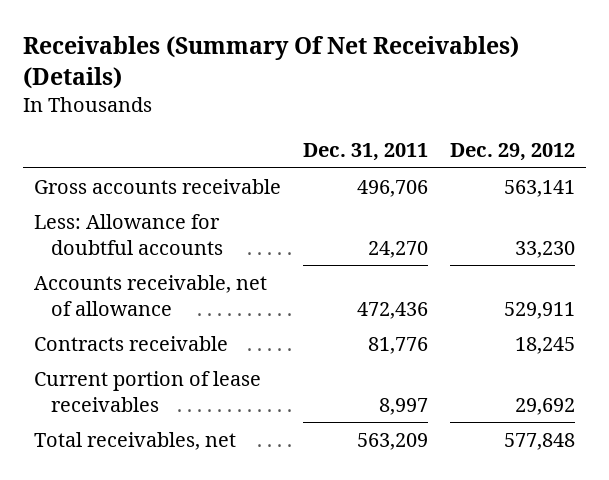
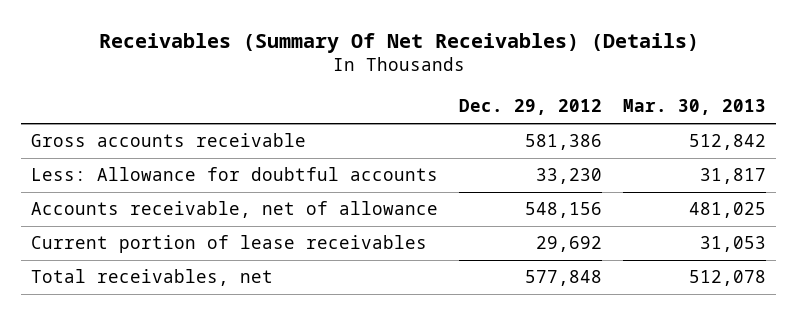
[303,143,429,162] Dec. 31, 2011 -> none
none -> [623,99,767,116] Mar. 30, 2013
[504,179,576,197] 563,141 -> [525,134,603,151] 581,386
[34,335,229,351] Contracts receivable -> none
[504,301,576,319] 529,911 -> [525,202,603,219] 548,156

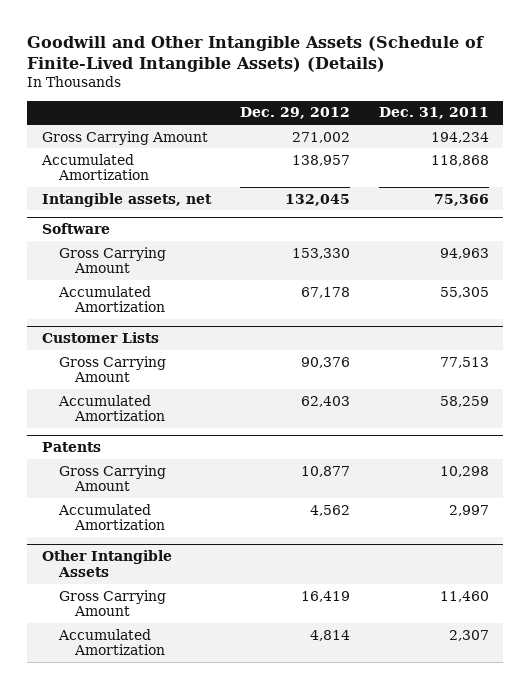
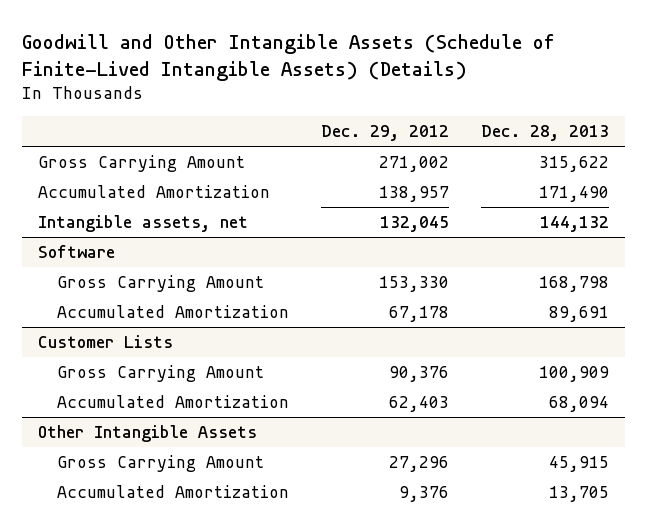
[378,107,489,120] Dec. 31, 2011 -> none
none -> [480,125,609,142] Dec. 28, 2013
[41,442,101,453] Patents -> none
[58,464,166,492] Gross Carrying Amount -> none
[57,503,166,531] Accumulated Amortization -> none
[300,590,350,602] 16,419 -> [388,456,449,473] 27,296
[309,629,350,641] 4,814 -> [398,486,449,503] 9,376

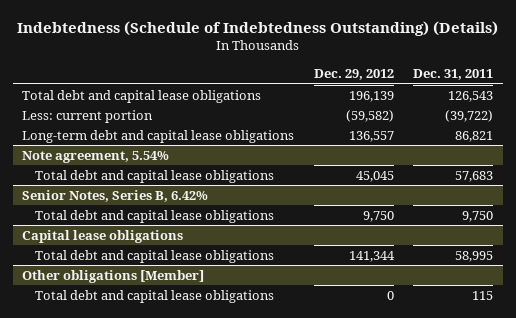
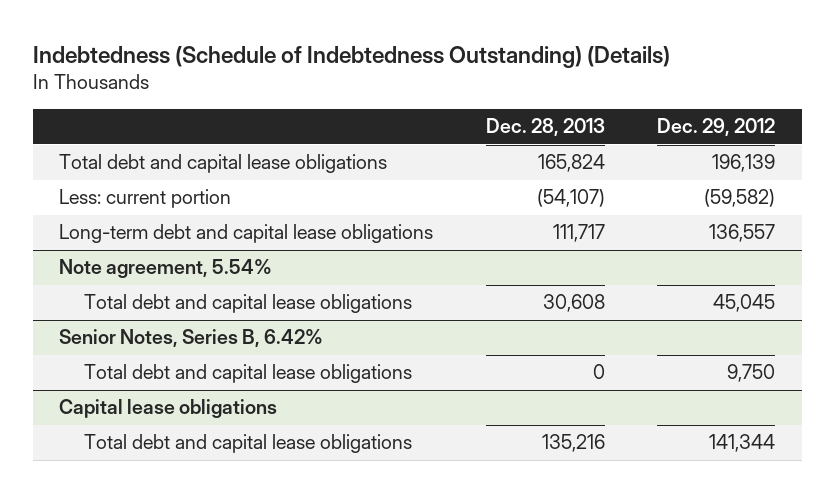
[413,69,494,81] Dec. 31, 2011 -> none
none -> [485,118,605,137] Dec. 28, 2013
[22,269,205,283] Other obligations [Member] -> none
[34,289,274,303] Total debt and capital lease obligations -> none

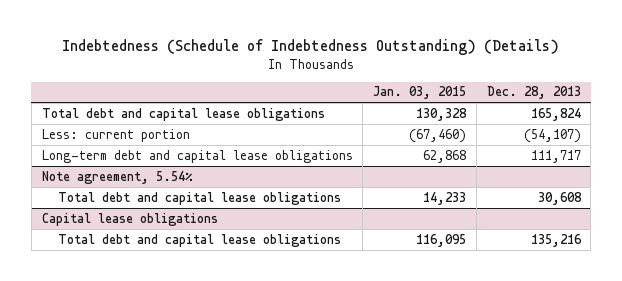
[657,118,776,137] Dec. 29, 2012 -> none
none -> [373,86,467,100] Jan. 03, 2015
[59,329,324,348] Senior Notes, Series B, 6.42% -> none
[84,364,413,384] Total debt and capital lease obligations -> none

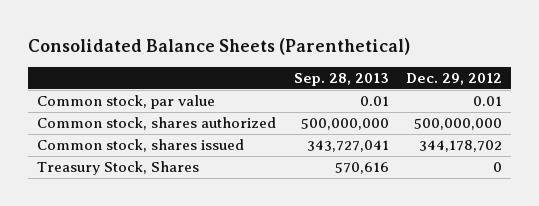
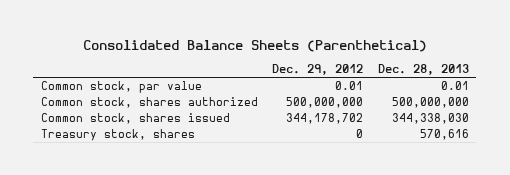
[293,73,389,87] Sep. 28, 2013 -> none
none -> [377,64,469,76] Dec. 28, 2013
[36,161,199,176] Treasury Stock, Shares -> [40,129,195,142] Treasury stock, shares

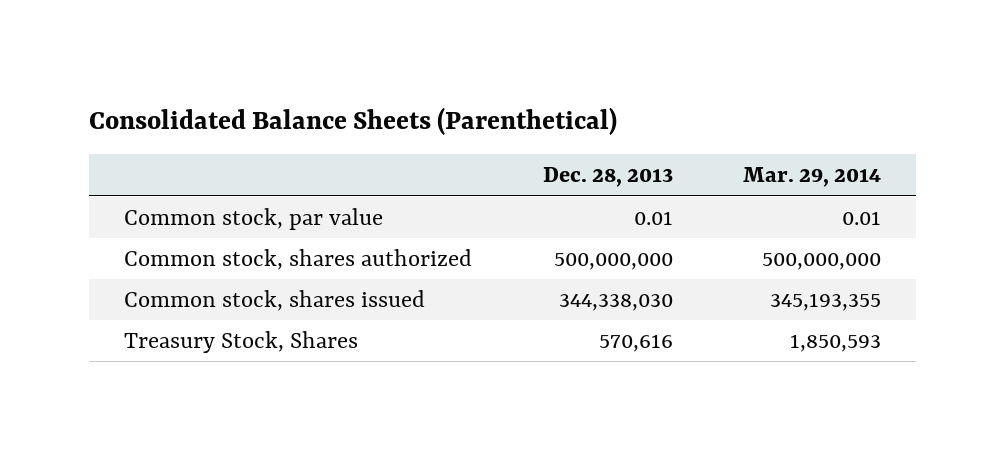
[272,64,364,76] Dec. 29, 2012 -> none
none -> [743,167,882,188] Mar. 29, 2014
[40,129,195,142] Treasury stock, shares -> [124,330,359,353] Treasury Stock, Shares

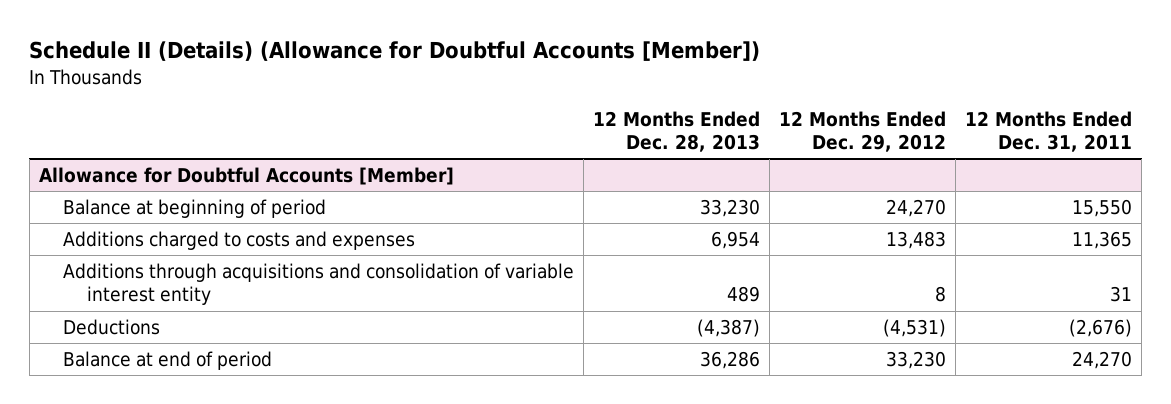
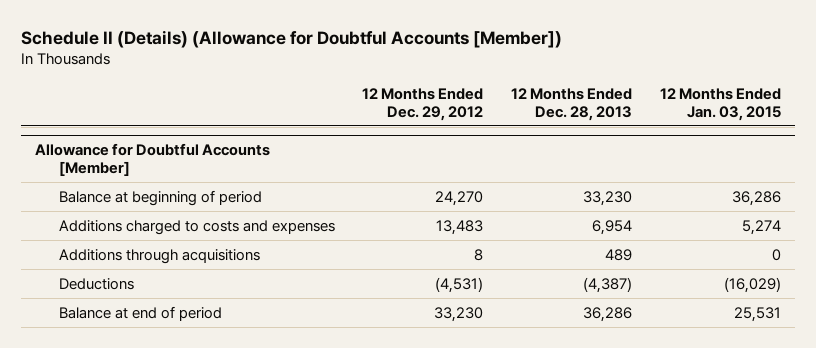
[965,110,1133,153] 12 Months Ended Dec. 31, 2011 -> none
none -> [660,88,782,121] 12 Months Ended Jan. 03, 2015
[62,262,574,306] Additions through acquisitions and consolidation of variable interest entity -> [58,248,260,264] Additions through acquisitions

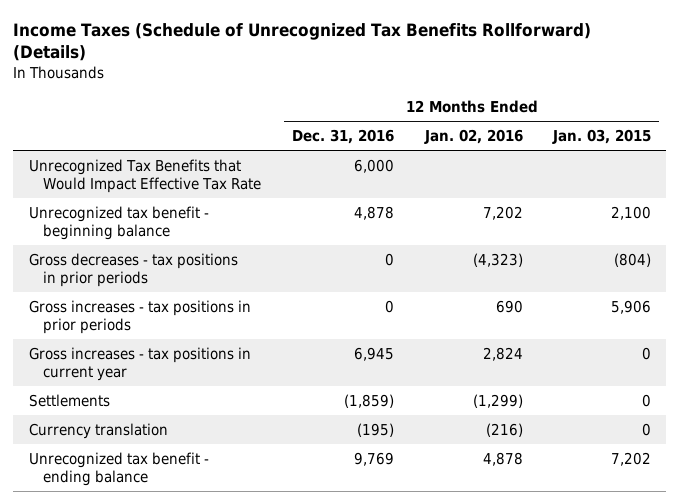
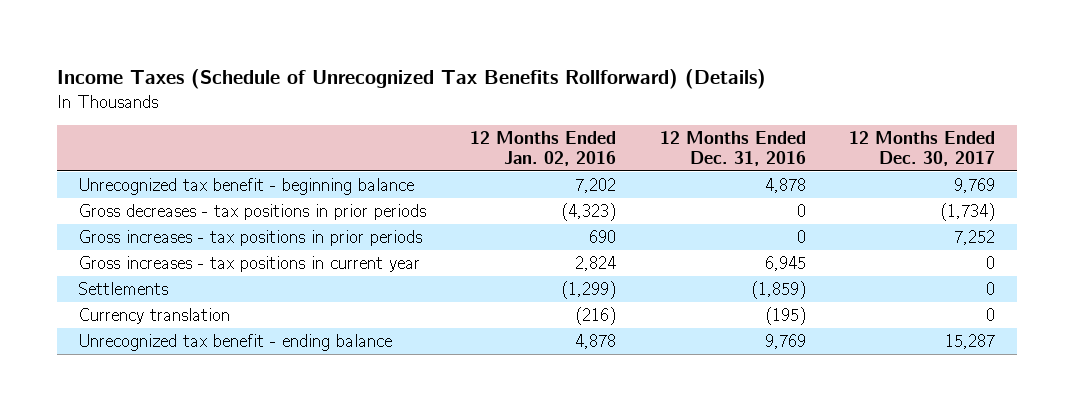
[552,129,652,145] Jan. 03, 2015 -> none
none -> [849,130,996,167] 12 Months Ended Dec. 30, 2017
[28,158,262,193] Unrecognized Tax Benefits that Would Impact Effective Tax Rate -> none

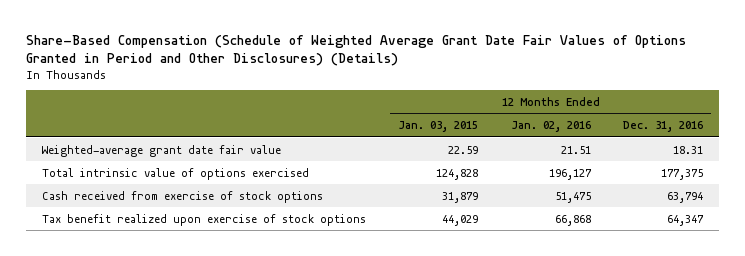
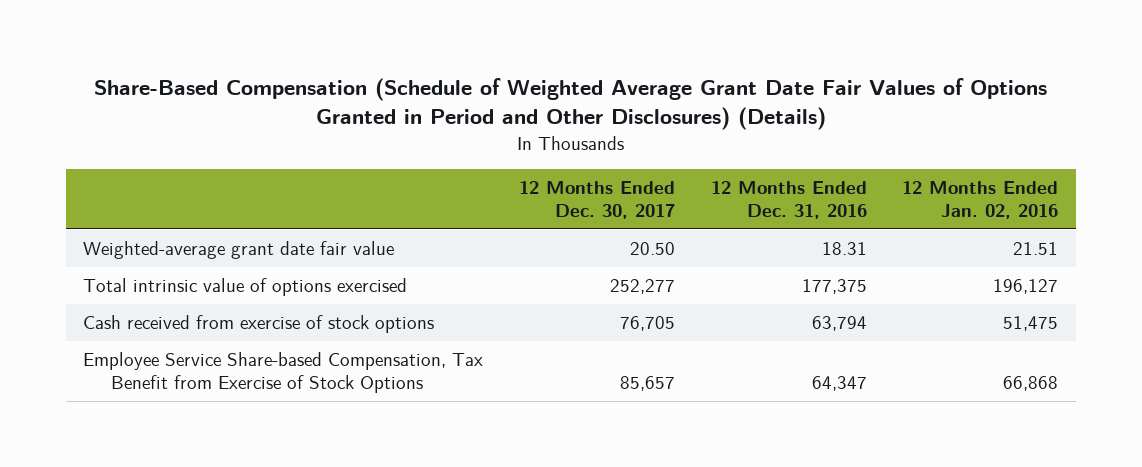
[398,121,479,133] Jan. 03, 2015 -> none
none -> [519,180,676,219] 12 Months Ended Dec. 30, 2017
[42,213,367,226] Tax benefit realized upon exercise of stock options -> [83,352,484,394] Employee Service Share-based Compensation, Tax Benefit from Exercise of Stock Options

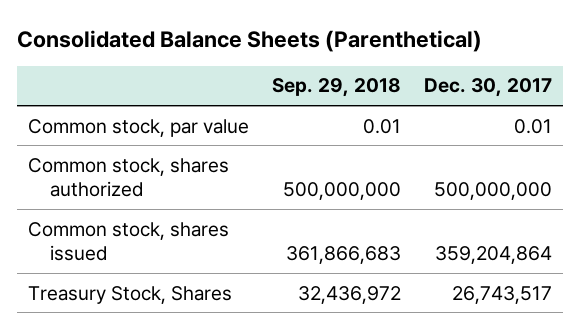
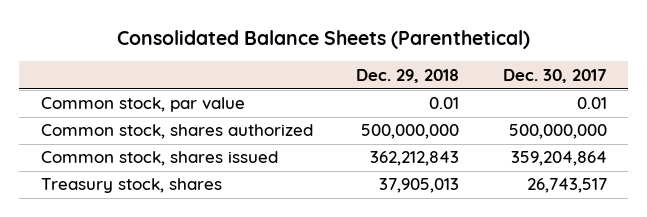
[271,78,401,98] Sep. 29, 2018 -> none
none -> [356,68,460,83] Dec. 29, 2018
[27,285,232,304] Treasury Stock, Shares -> [40,178,222,194] Treasury stock, shares

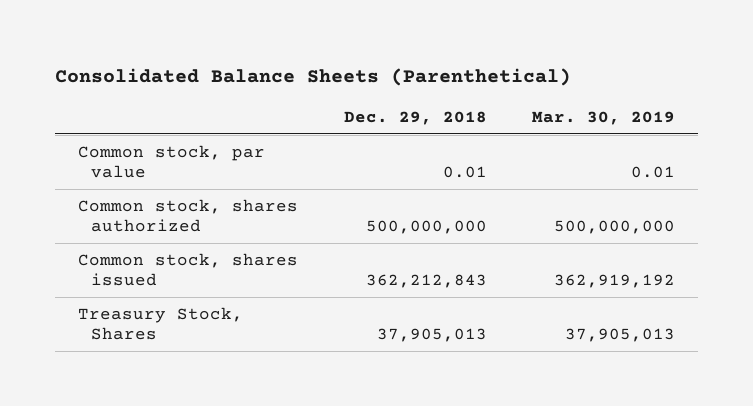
[502,68,607,83] Dec. 30, 2017 -> none
none -> [532,110,676,125] Mar. 30, 2019
[40,178,222,194] Treasury stock, shares -> [77,306,243,341] Treasury Stock, Shares

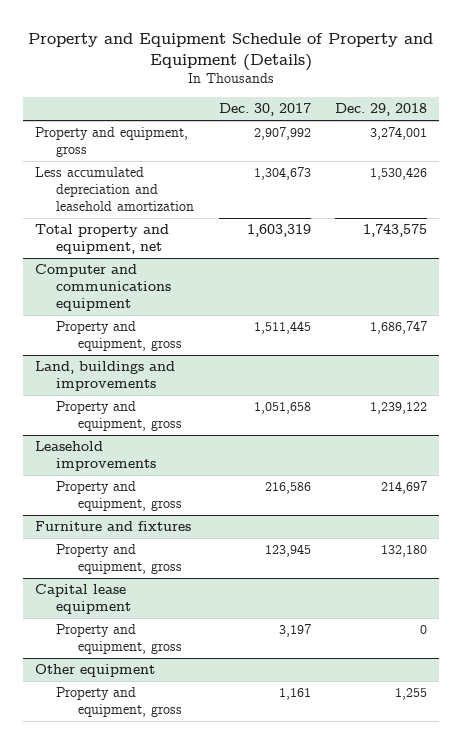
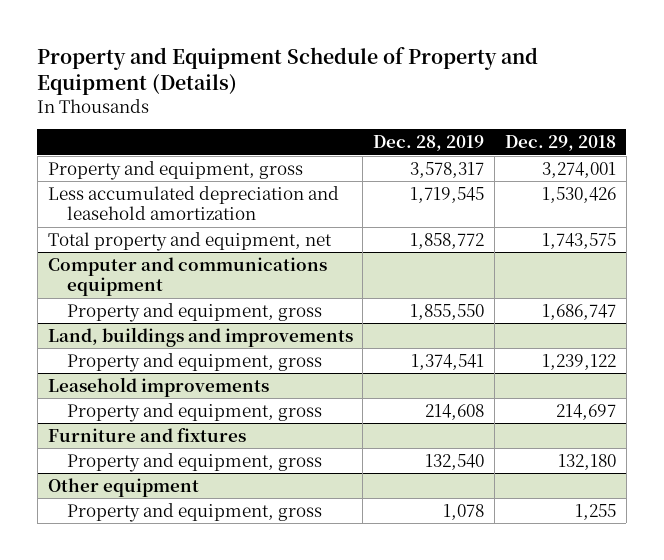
[218,103,311,117] Dec. 30, 2017 -> none
none -> [373,135,485,152] Dec. 28, 2019
[35,584,132,615] Capital lease equipment -> none
[56,624,182,655] Property and equipment, gross -> none

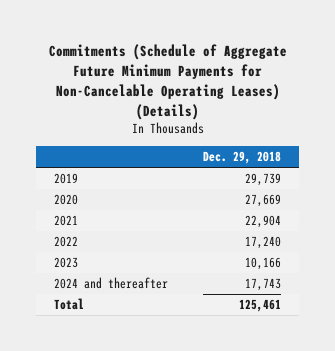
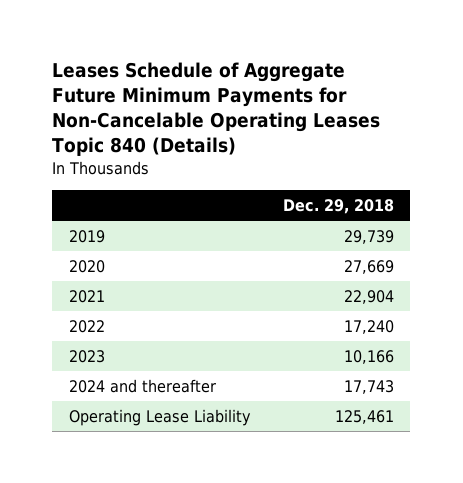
[48,44,287,120] Commitments (Schedule of Aggregate Future Minimum Payments for Non-Cancelable Operating Leases) (Details) -> [52,62,381,157] Leases Schedule of Aggregate Future Minimum Payments for Non-Cancelable Operating Leases Topic 840 (Details)
[54,298,85,311] Total -> [68,408,251,426] Operating Lease Liability

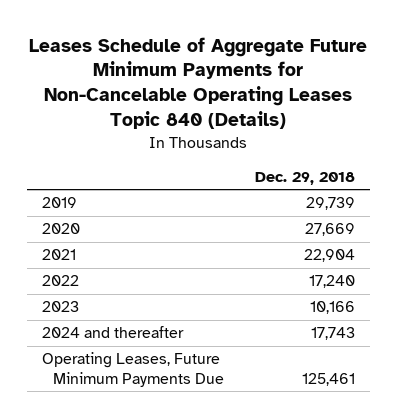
[68,408,251,426] Operating Lease Liability -> [41,352,225,388] Operating Leases, Future Minimum Payments Due

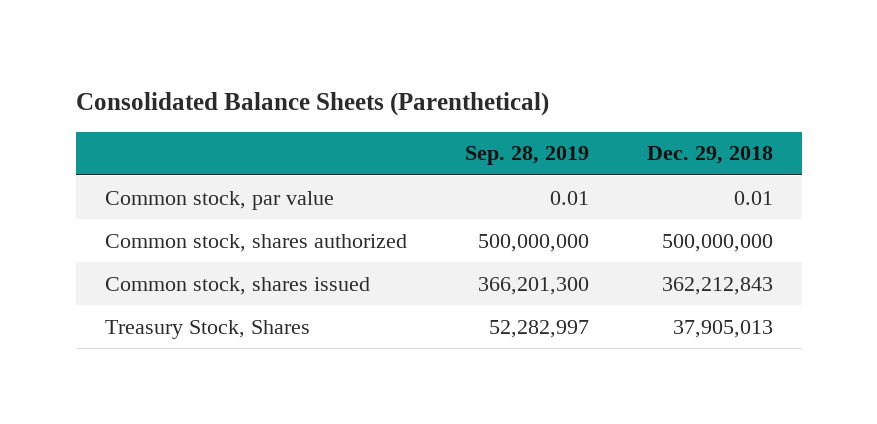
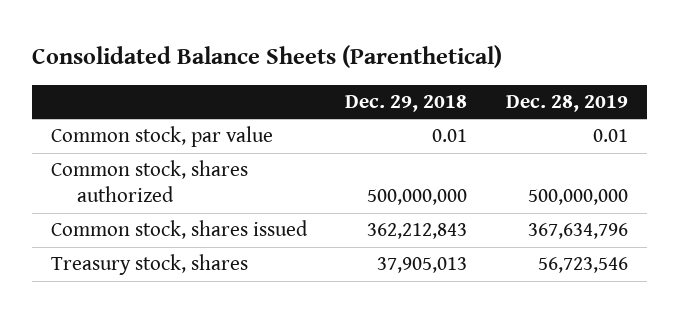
[464,146,589,166] Sep. 28, 2019 -> none
none -> [506,94,629,112] Dec. 28, 2019
[104,319,310,339] Treasury Stock, Shares -> [50,254,248,276] Treasury stock, shares

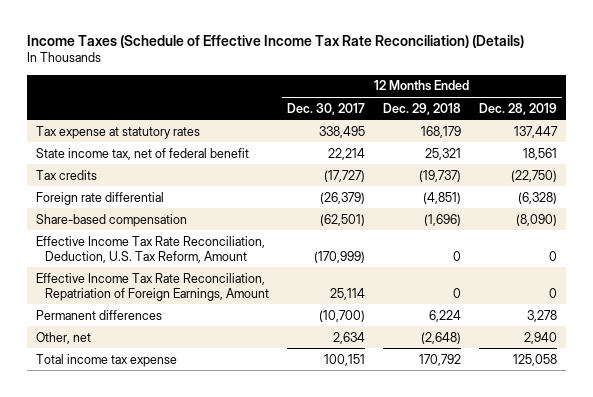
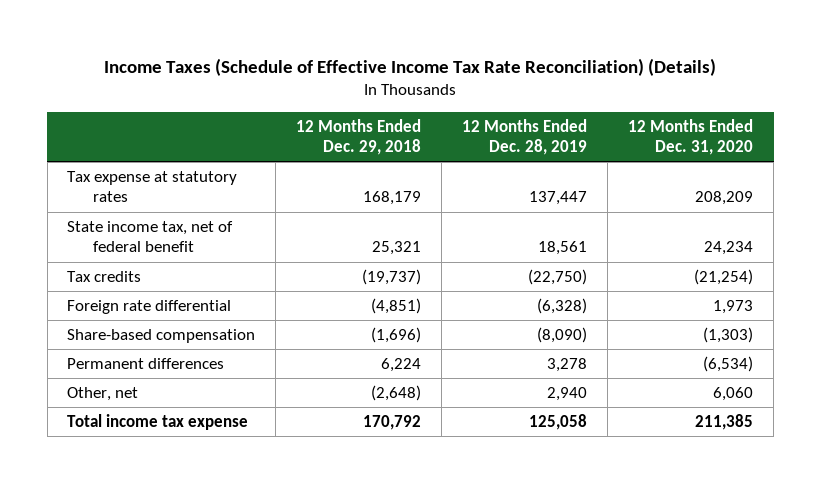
[286,102,365,115] Dec. 30, 2017 -> none
none -> [628,118,754,155] 12 Months Ended Dec. 31, 2020
[35,235,265,263] Effective Income Tax Rate Reconciliation, Deduction, U.S. Tax Reform, Amount -> none
[35,272,269,301] Effective Income Tax Rate Reconciliation, Repatriation of Foreign Earnings, Amount -> none

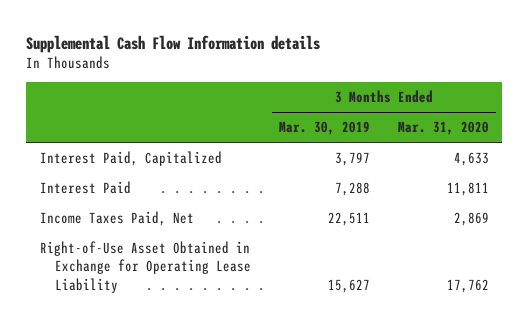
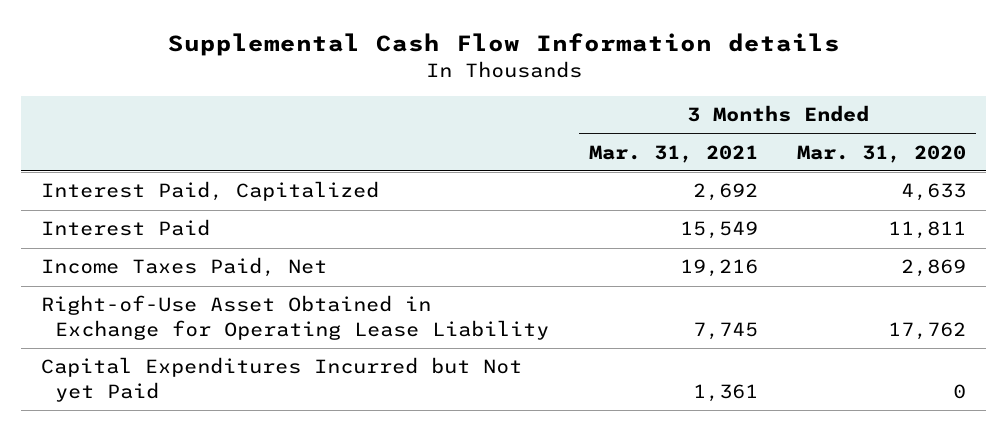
[278,121,370,136] Mar. 30, 2019 -> none
none -> [588,144,758,163] Mar. 31, 2021
none -> [40,357,522,403] Capital Expenditures Incurred but Not yet Paid

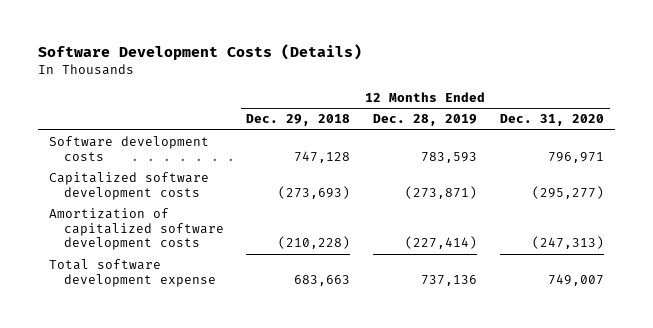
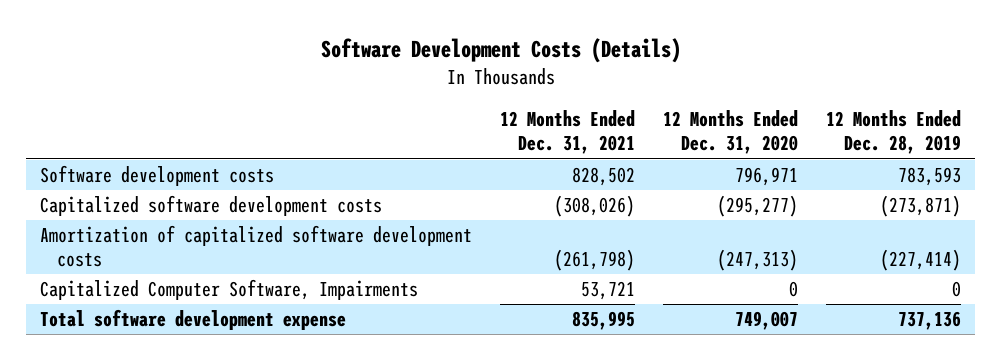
[246,114,351,127] Dec. 29, 2018 -> none
none -> [500,110,636,155] 12 Months Ended Dec. 31, 2021
none -> [40,279,419,301] Capitalized Computer Software, Impairments

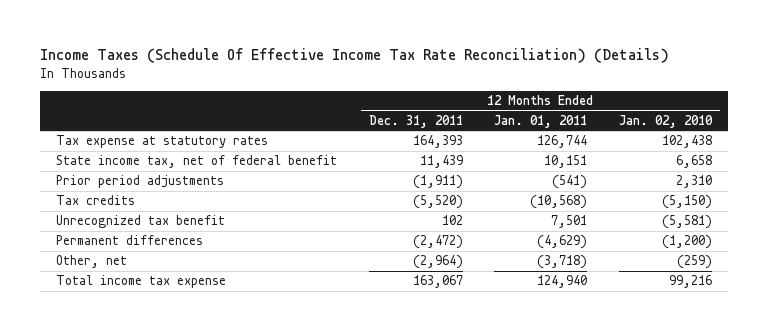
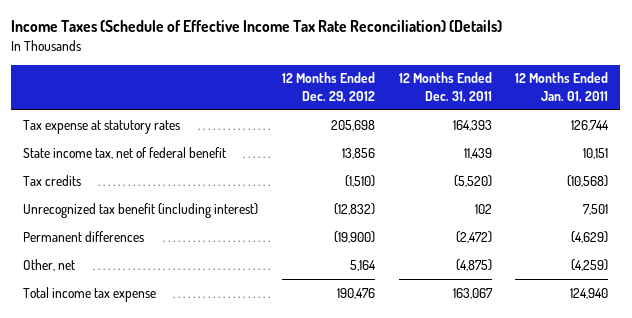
[40,48,670,64] Income Taxes (Schedule Of Effective Income Tax Rate Reconciliation) (Details) -> [11,20,503,33] Income Taxes (Schedule of Effective Income Tax Rate Reconciliation) (Details)
[619,114,714,128] Jan. 02, 2010 -> none
none -> [281,72,375,104] 12 Months Ended Dec. 29, 2012
[55,175,224,189] Prior period adjustments -> none
[55,215,225,229] Unrecognized tax benefit -> [23,202,259,218] Unrecognized tax benefit (including interest)
[412,255,463,270] (2,964) -> [455,258,492,271] (4,875)
[537,255,588,270] (3,718) -> [571,258,609,271] (4,259)

